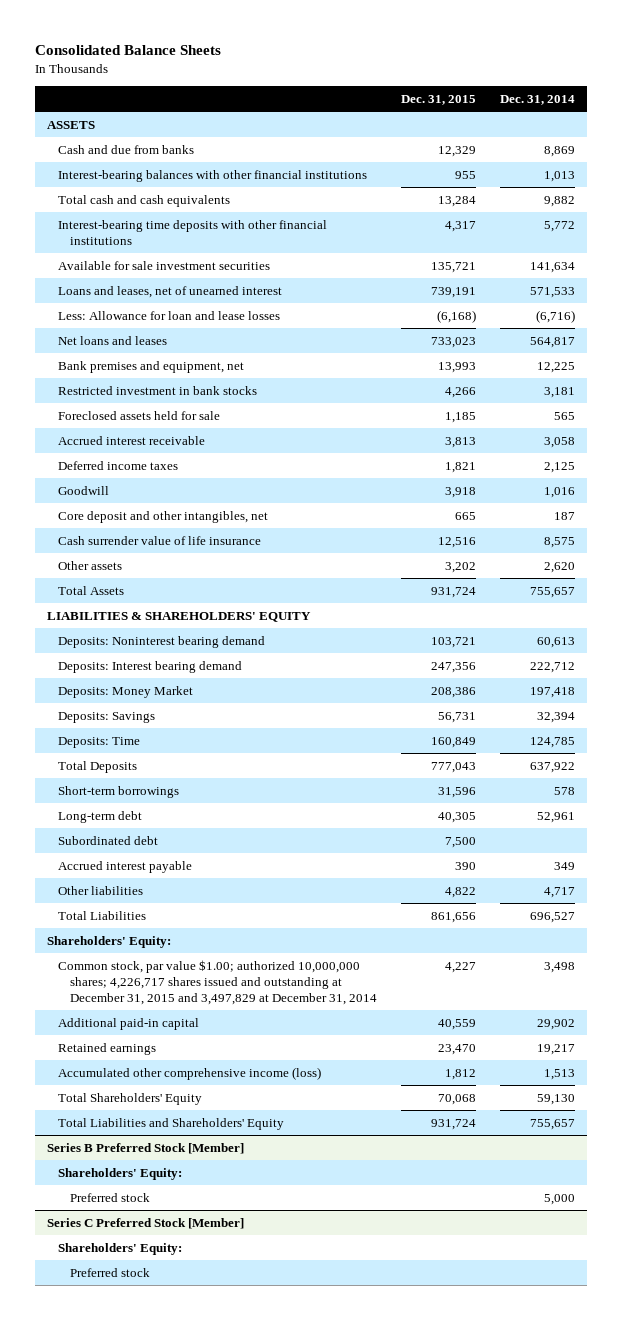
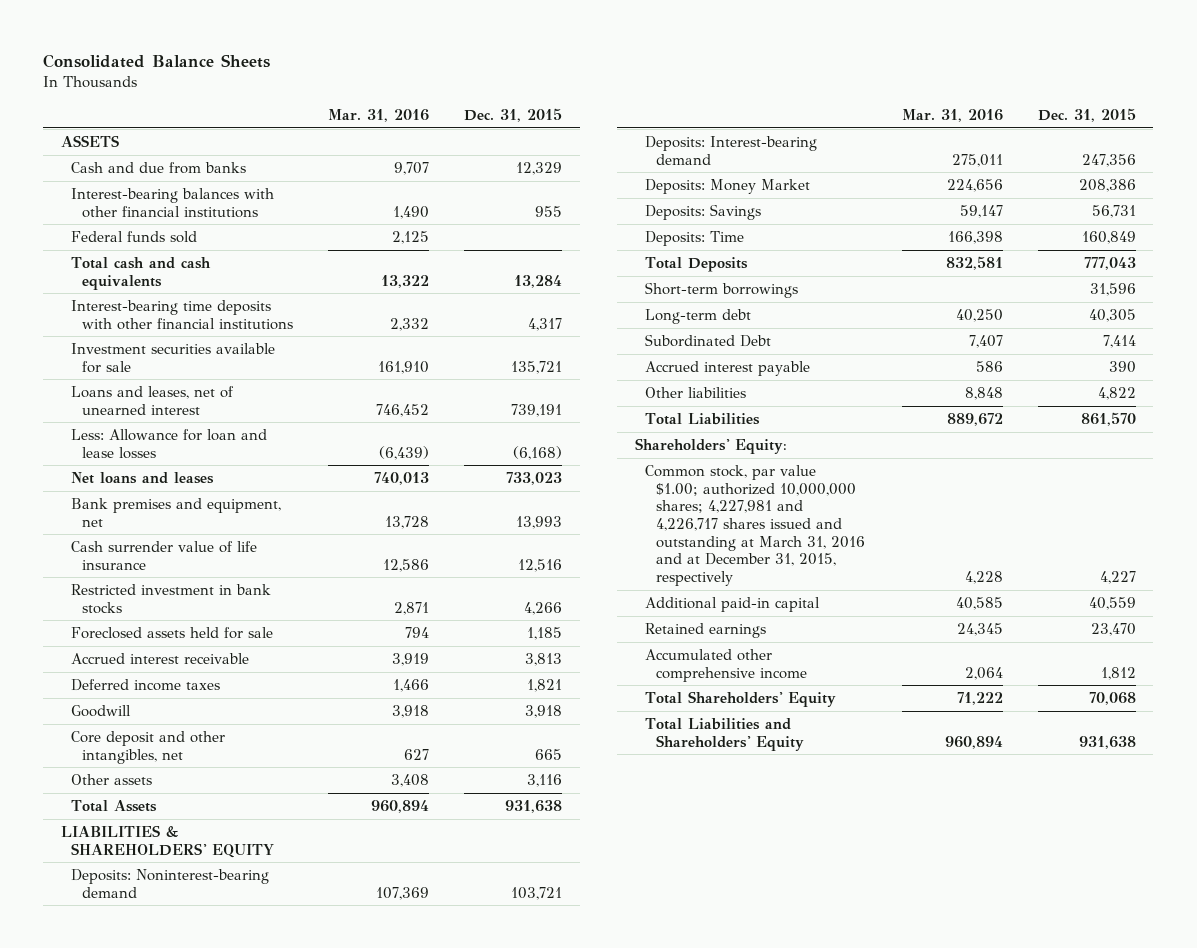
[499,94,575,105] Dec. 31, 2014 -> none
none -> [327,108,429,122] Mar. 31, 2016
none -> [71,231,198,244] Federal funds sold
[58,260,271,270] Available for sale investment securities -> [71,343,276,373] Investment securities available for sale
[58,535,262,545] Cash surrender value of life insurance -> [71,541,258,570] Cash surrender value of life insurance
[444,561,476,573] 3,202 -> [527,774,563,788] 3,116
[430,586,476,598] 931,724 -> [505,800,563,814] 931,638
[58,635,266,648] Deposits: Noninterest bearing demand -> [71,869,270,898] Deposits: Noninterest-bearing demand
[58,660,243,673] Deposits: Interest bearing demand -> [645,136,818,165] Deposits: Interest-bearing demand
[58,835,159,845] Subordinated debt -> [645,334,772,348] Subordinated Debt
[444,836,476,848] 7,500 -> [1102,335,1136,349] 7,414
[430,911,476,923] 861,656 -> [1080,412,1136,427] 861,570
[58,959,377,1005] Common stock, par value $1.00; authorized 10,000,000 shares; 4,226,717 shares issued and outstanding at December 31, 2015 and 3,497,829 at December 31, 2014 -> [645,465,865,586] Common stock, par value $1.00; authorized 10,000,000 shares; 4,227,981 and 4,226,717 shares issued and outstanding at March 31, 2016 and at December 31, 2015, respectively
[58,1066,322,1080] Accumulated other comprehensive income (loss) -> [645,649,807,682] Accumulated other comprehensive income
[47,1142,245,1154] Series B Preferred Stock [Member] -> none
[58,1167,183,1180] Shareholders' Equity: -> none
[69,1192,150,1202] Preferred stock -> none
[47,1217,245,1229] Series C Preferred Stock [Member] -> none
[58,1242,183,1255] Shareholders' Equity: -> none
[69,1267,150,1277] Preferred stock -> none
[430,1118,476,1130] 931,724 -> [1078,735,1136,749] 931,638

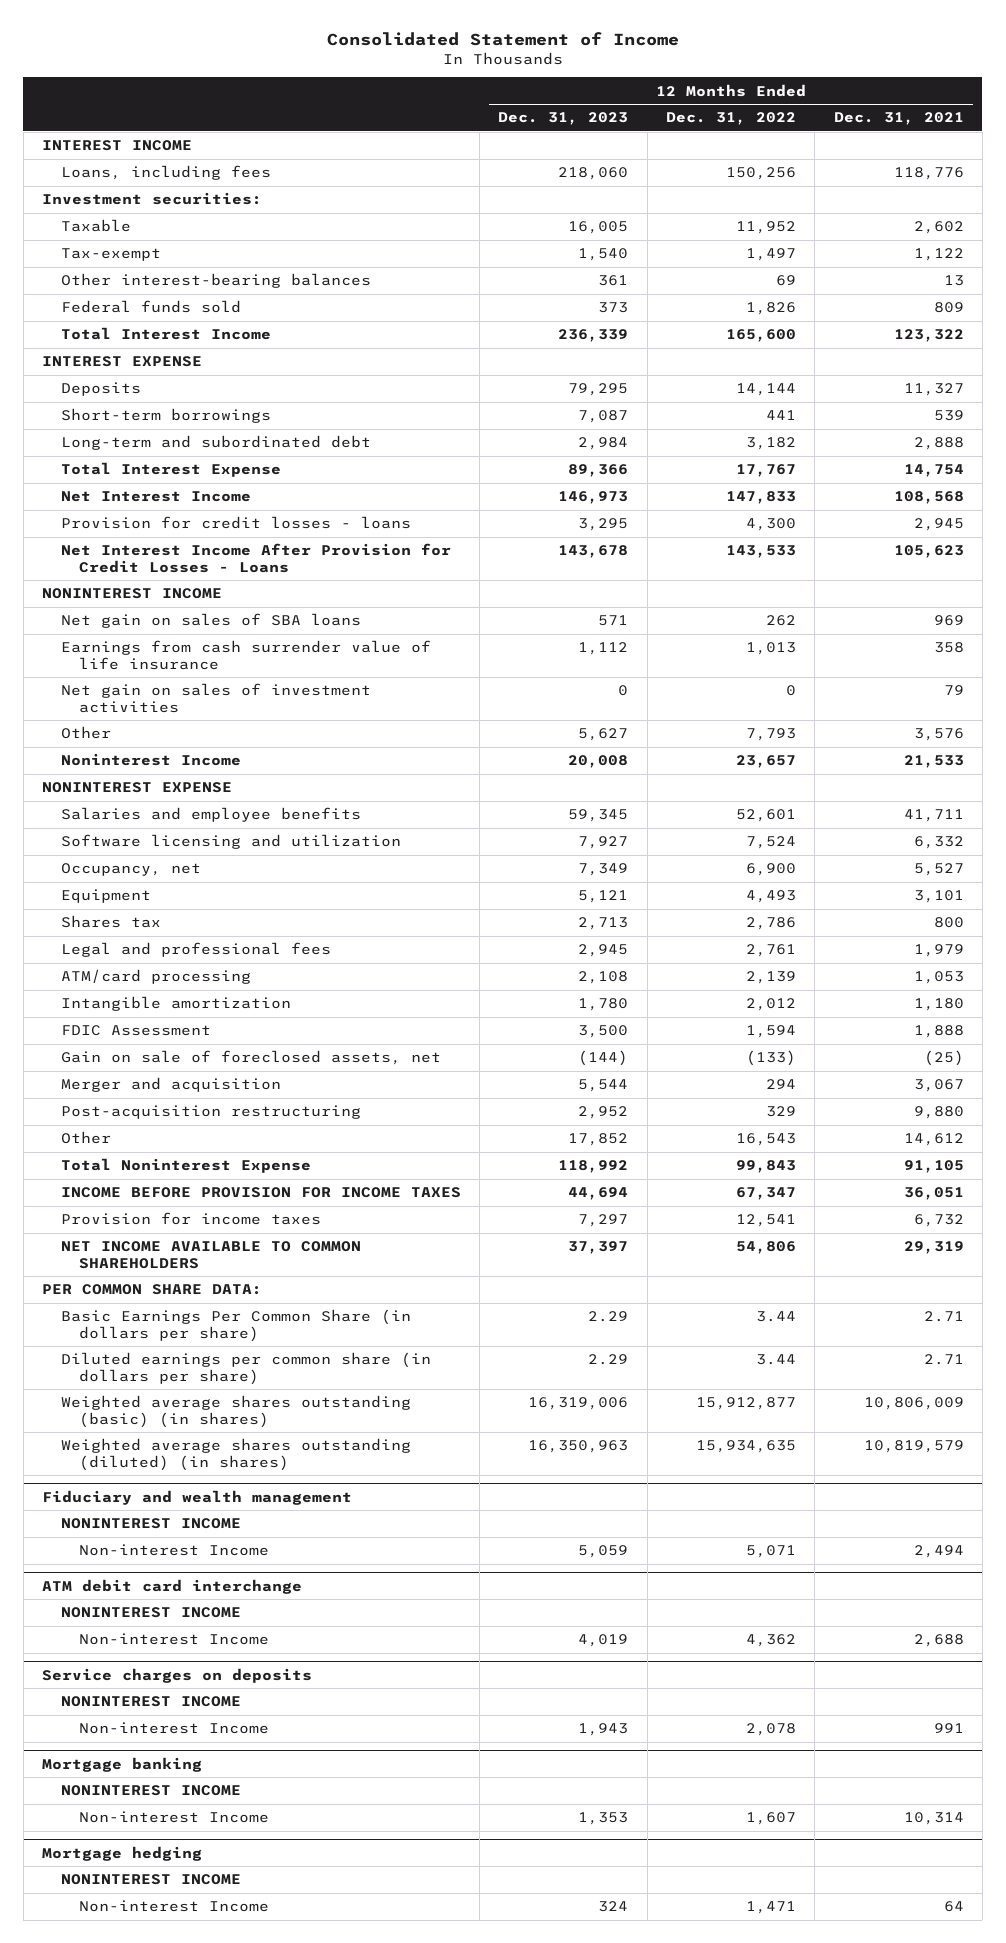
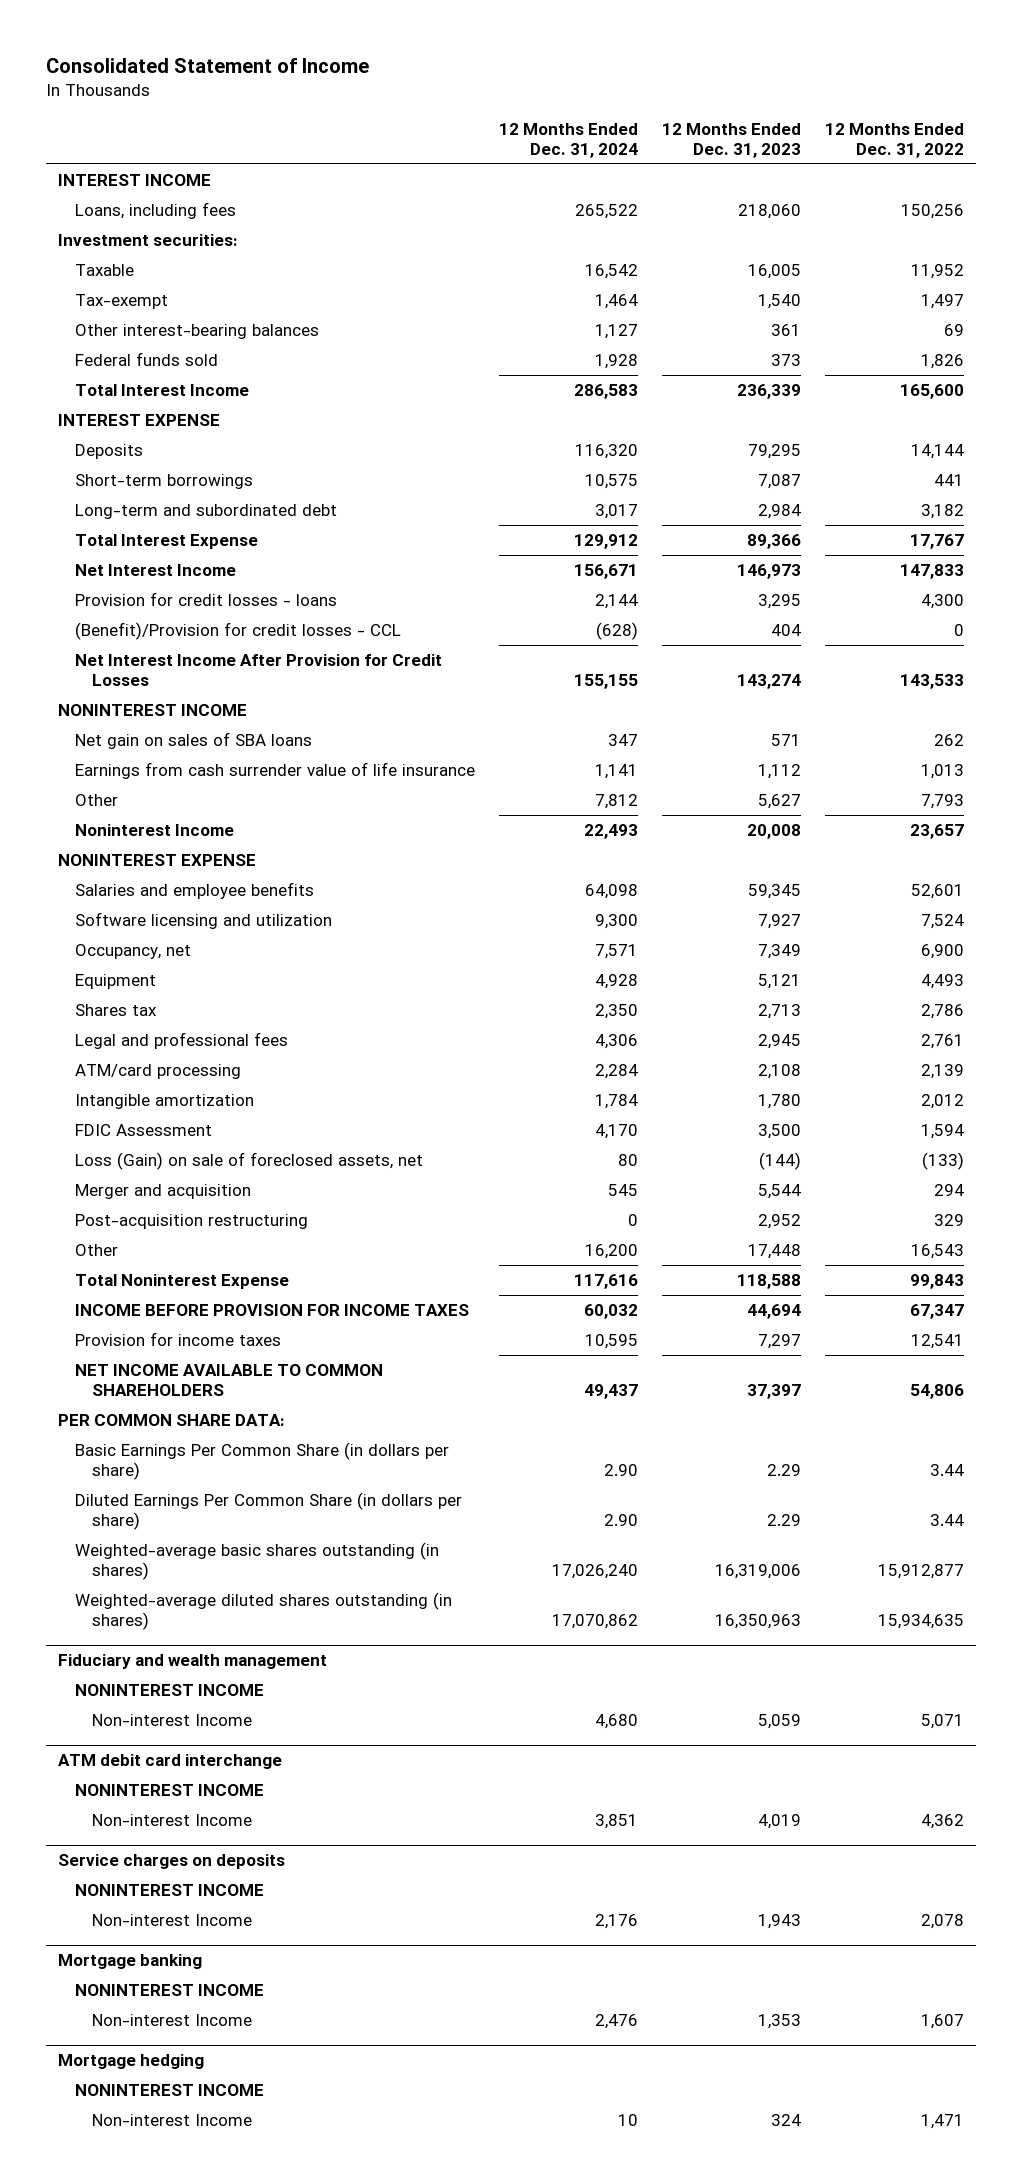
[833,112,964,126] Dec. 31, 2021 -> none
none -> [499,122,639,159] 12 Months Ended Dec. 31, 2024
none -> [75,621,402,640] (Benefit)/Provision for credit losses - CCL
[60,543,451,573] Net Interest Income After Provision for Credit Losses - Loans -> [75,653,443,687] Net Interest Income After Provision for Credit Losses
[558,545,629,559] 143,678 -> [737,674,802,690] 143,274
[60,683,371,713] Net gain on sales of investment activities -> none
[60,1050,441,1066] Gain on sale of foreclosed assets, net -> [75,1151,424,1170] Loss (Gain) on sale of foreclosed assets, net
[568,1133,629,1147] 17,852 -> [748,1243,802,1259] 17,448
[558,1160,629,1174] 118,992 -> [737,1273,802,1289] 118,588
[60,1352,431,1385] Diluted earnings per common share (in dollars per share) -> [75,1491,463,1531] Diluted Earnings Per Common Share (in dollars per share)
[60,1395,411,1428] Weighted average shares outstanding (basic) (in shares) -> [75,1541,440,1581] Weighted-average basic shares outstanding (in shares)
[60,1438,411,1471] Weighted average shares outstanding (diluted) (in shares) -> [75,1591,453,1631] Weighted-average diluted shares outstanding (in shares)

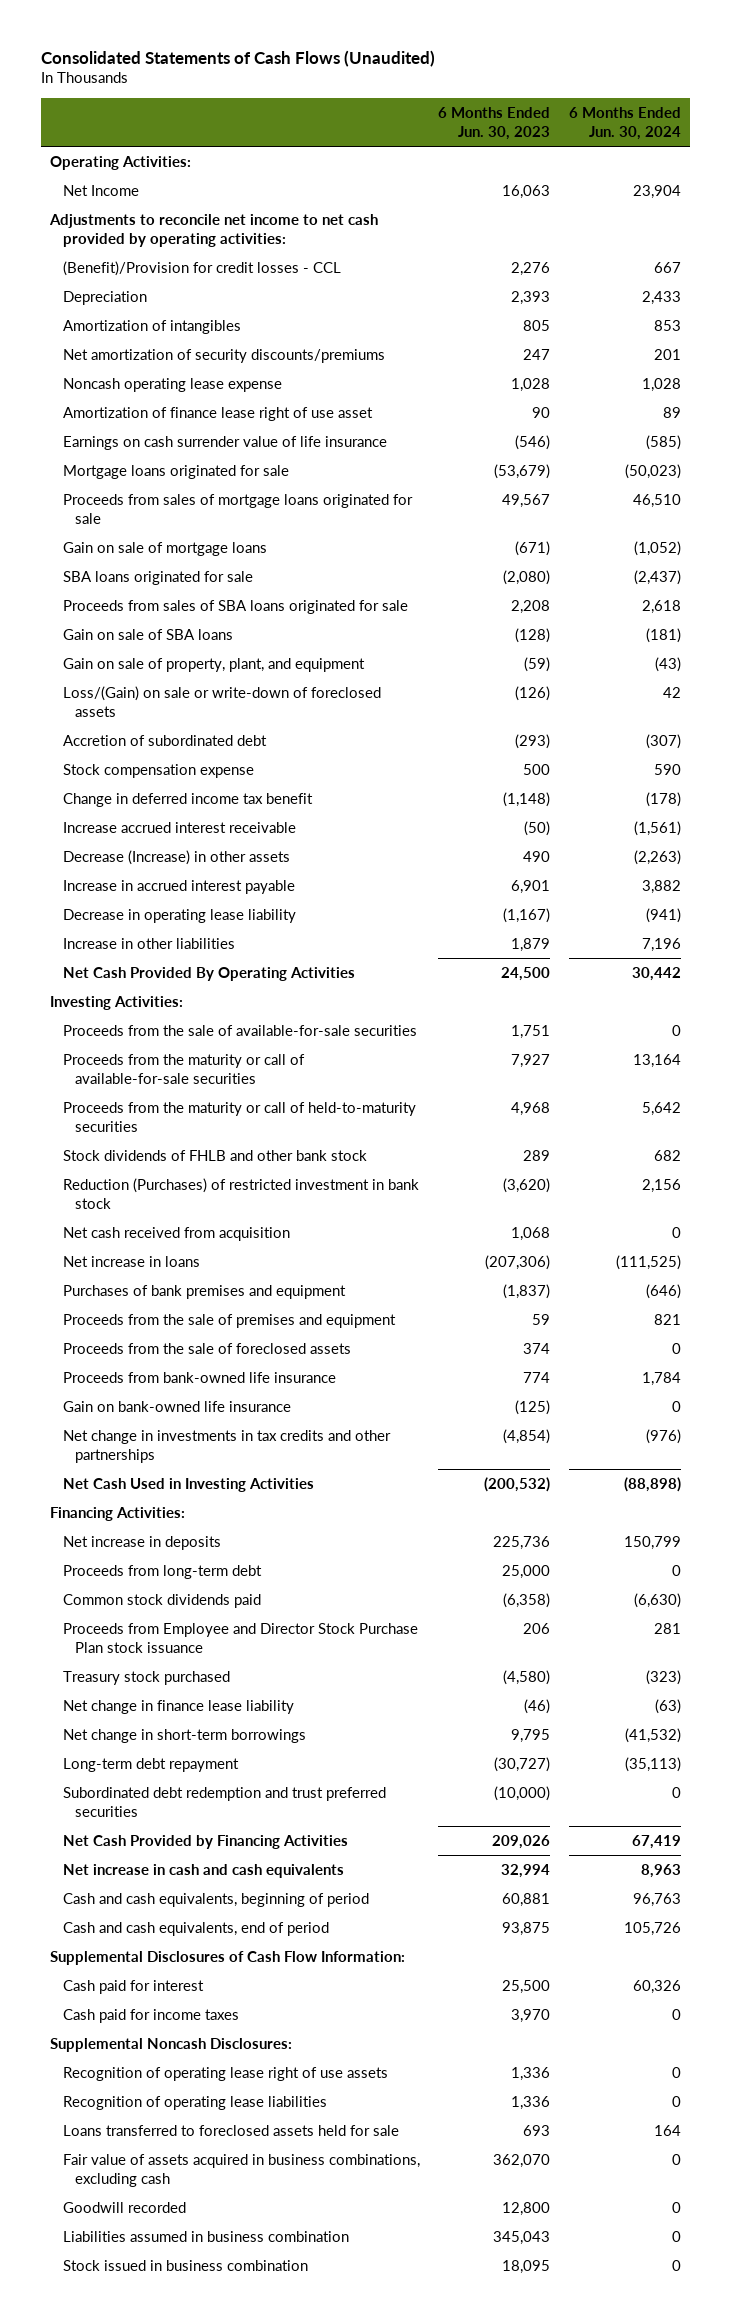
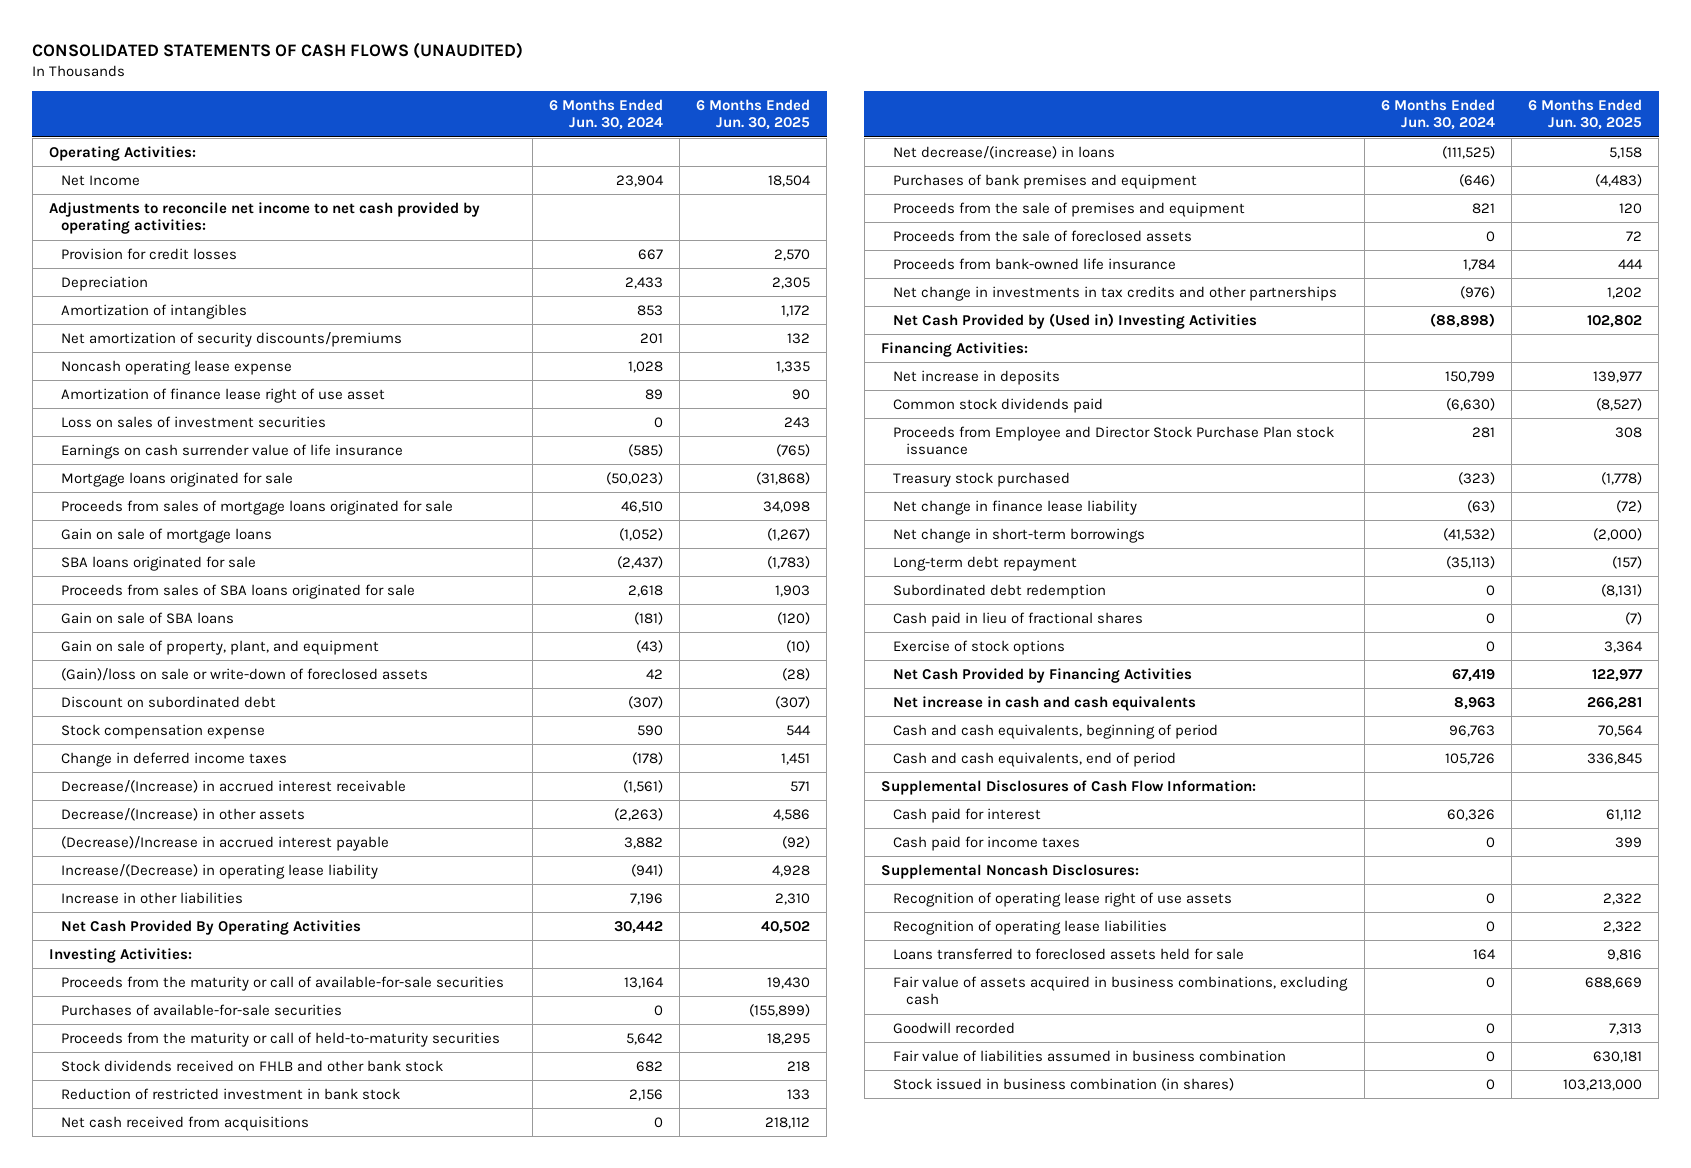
[40,49,435,67] Consolidated Statements of Cash Flows (Unaudited) -> [32,41,524,59] CONSOLIDATED STATEMENTS OF CASH FLOWS (UNAUDITED)
[438,107,551,141] 6 Months Ended Jun. 30, 2023 -> none
none -> [696,98,811,131] 6 Months Ended Jun. 30, 2025
[62,261,341,277] (Benefit)/Provision for credit losses - CCL -> [61,247,238,260] Provision for credit losses
none -> [61,415,327,428] Loss on sales of investment securities
[62,735,267,747] Accretion of subordinated debt -> none
[62,686,381,717] Loss/(Gain) on sale or write-down of foreclosed assets -> [61,667,429,681] (Gain)/loss on sale or write-down of foreclosed assets
none -> [61,695,277,708] Discount on subordinated debt
[62,793,313,808] Change in deferred income tax benefit -> [61,751,288,767] Change in deferred income taxes
[62,822,296,834] Increase accrued interest receivable -> [61,779,407,793] Decrease/(Increase) in accrued interest receivable
[62,850,290,866] Decrease (Increase) in other assets -> [61,807,306,821] Decrease/(Increase) in other assets
[62,880,295,895] Increase in accrued interest payable -> [61,835,390,851] (Decrease)/Increase in accrued interest payable
[62,909,296,924] Decrease in operating lease liability -> [61,863,379,879] Increase/(Decrease) in operating lease liability
[62,1025,417,1037] Proceeds from the sale of available-for-sale securities -> none
none -> [61,1003,343,1016] Purchases of available-for-sale securities
[62,1150,367,1162] Stock dividends of FHLB and other bank stock -> [61,1059,444,1072] Stock dividends received on FHLB and other bank stock
[62,1178,419,1209] Reduction (Purchases) of restricted investment in bank stock -> [61,1087,401,1100] Reduction of restricted investment in bank stock
[62,1227,290,1242] Net cash received from acquisition -> [61,1115,310,1131] Net cash received from acquisitions
[62,1256,200,1268] Net increase in loans -> [893,145,1116,159] Net decrease/(increase) in loans
[62,1401,291,1413] Gain on bank-owned life insurance -> none
[62,1478,314,1493] Net Cash Used in Investing Activities -> [893,312,1258,329] Net Cash Provided by (Used in) Investing Activities
[62,1565,262,1580] Proceeds from long-term debt -> none
[62,1787,386,1817] Subordinated debt redemption and trust preferred securities -> [893,583,1107,599] Subordinated debt redemption
none -> [893,611,1144,627] Cash paid in lieu of fractional shares
none -> [893,639,1066,655] Exercise of stock options
[62,2231,349,2243] Liabilities assumed in business combination -> [893,1049,1287,1062] Fair value of liabilities assumed in business combination
[62,2260,308,2272] Stock issued in business combination -> [893,1077,1235,1091] Stock issued in business combination (in shares)

